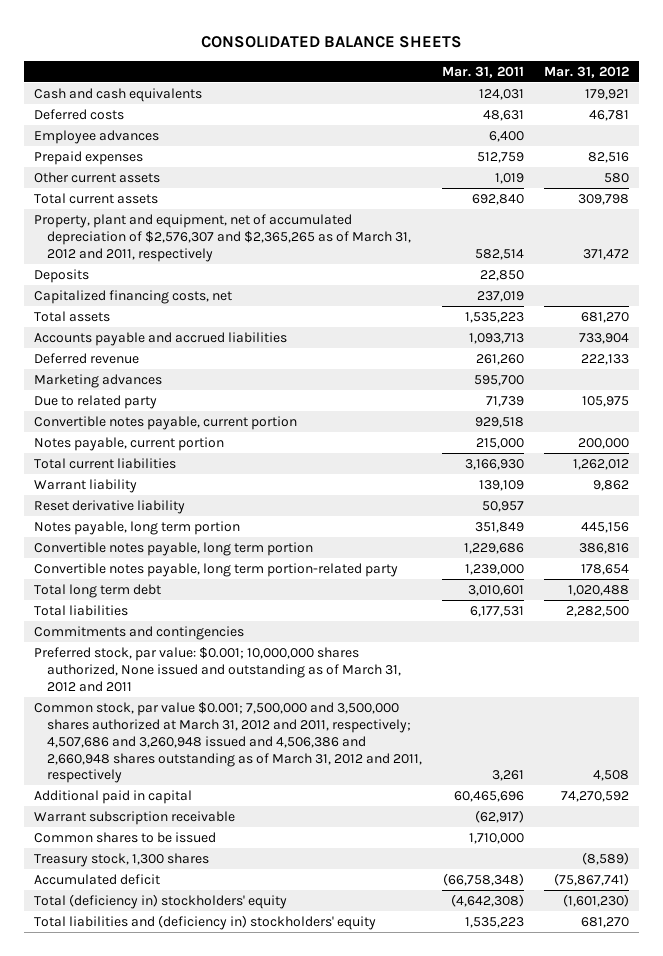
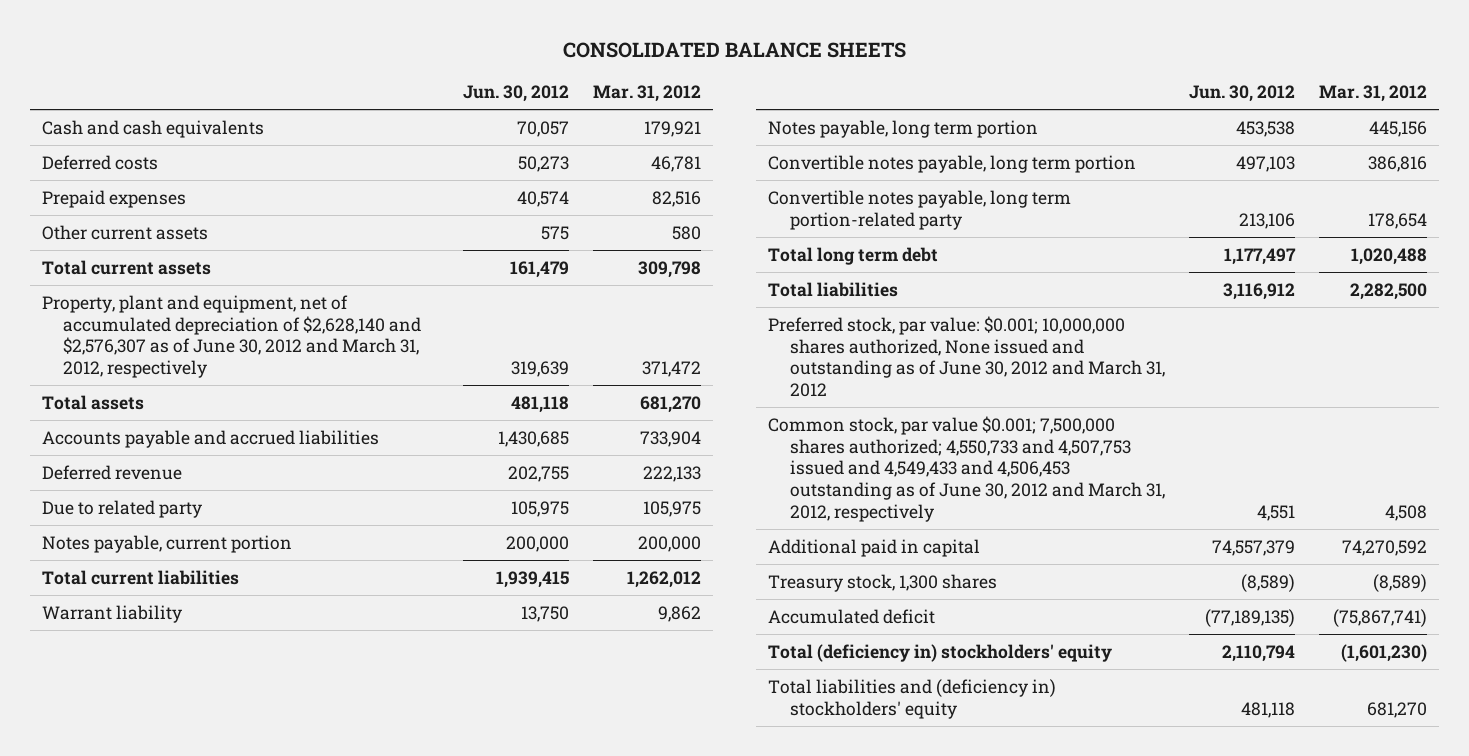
[442,65,525,78] Mar. 31, 2011 -> none
none -> [462,85,569,103] Jun. 30, 2012
[34,130,160,145] Employee advances -> none
[34,269,90,284] Deposits -> none
[34,290,233,305] Capitalized financing costs, net -> none
[34,214,412,262] Property, plant and equipment, net of accumulated depreciation of $2,576,307 and $2,365,265 as of March 31, 2012 and 2011, respectively -> [42,294,422,379] Property, plant and equipment, net of accumulated depreciation of $2,628,140 and $2,576,307 as of June 30, 2012 and March 31, 2012, respectively
[34,374,163,389] Marketing advances -> none
[34,416,298,431] Convertible notes payable, current portion -> none
[34,500,186,515] Reset derivative liability -> none
[34,626,245,641] Commitments and contingencies -> none
[34,647,402,692] Preferred stock, par value: $0.001; 10,000,000 shares authorized, None issued and outstanding as of March 31, 2012 and 2011 -> [768,315,1165,398] Preferred stock, par value: $0.001; 10,000,000 shares authorized, None issued and outstanding as of June 30, 2012 and March 31, 2012
[34,702,423,784] Common stock, par value $0.001; 7,500,000 and 3,500,000 shares authorized at March 31, 2012 and 2011, respectively; 4,507,686 and 3,260,948 issued and 4,506,386 and 2,660,948 shares outstanding as of March 31, 2012 and 2011, respectively -> [768,415,1165,522] Common stock, par value $0.001; 7,500,000 shares authorized; 4,550,733 and 4,507,753 issued and 4,549,433 and 4,506,453 outstanding as of June 30, 2012 and March 31, 2012, respectively
[34,811,236,826] Warrant subscription receivable -> none
[34,832,217,844] Common shares to be issued -> none

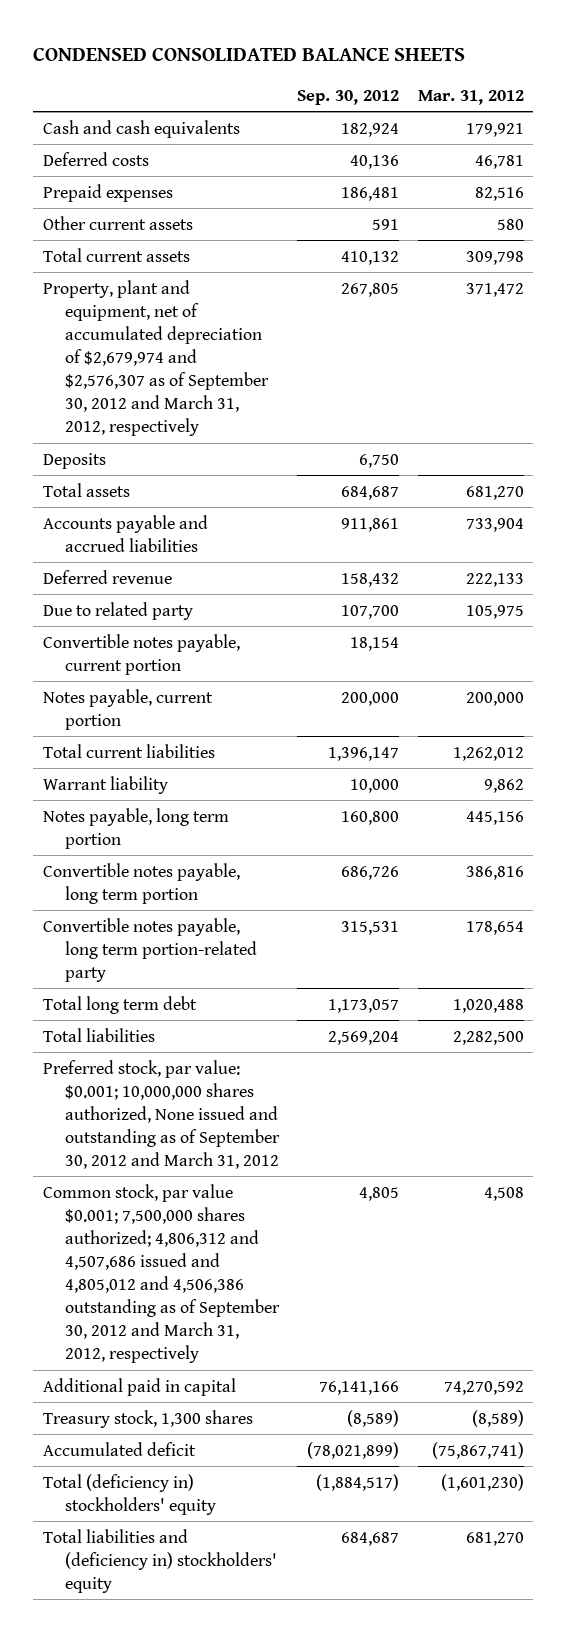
[562,42,906,59] CONSOLIDATED BALANCE SHEETS -> [33,48,466,62] CONDENSED CONSOLIDATED BALANCE SHEETS
[462,85,569,103] Jun. 30, 2012 -> none
none -> [297,89,400,105] Sep. 30, 2012
[42,294,422,379] Property, plant and equipment, net of accumulated depreciation of $2,628,140 and $2,576,307 as of June 30, 2012 and March 31, 2012, respectively -> [42,279,269,437] Property, plant and equipment, net of accumulated depreciation of $2,679,974 and $2,576,307 as of September 30, 2012 and March 31, 2012, respectively
none -> [42,452,106,469] Deposits
none -> [42,633,240,675] Convertible notes payable, current portion
[768,315,1165,398] Preferred stock, par value: $0.001; 10,000,000 shares authorized, None issued and outstanding as of June 30, 2012 and March 31, 2012 -> [42,1059,280,1170] Preferred stock, par value: $0.001; 10,000,000 shares authorized, None issued and outstanding as of September 30, 2012 and March 31, 2012
[768,415,1165,522] Common stock, par value $0.001; 7,500,000 shares authorized; 4,550,733 and 4,507,753 issued and 4,549,433 and 4,506,453 outstanding as of June 30, 2012 and March 31, 2012, respectively -> [42,1183,280,1364] Common stock, par value $0.001; 7,500,000 shares authorized; 4,806,312 and 4,507,686 issued and 4,805,012 and 4,506,386 outstanding as of September 30, 2012 and March 31, 2012, respectively

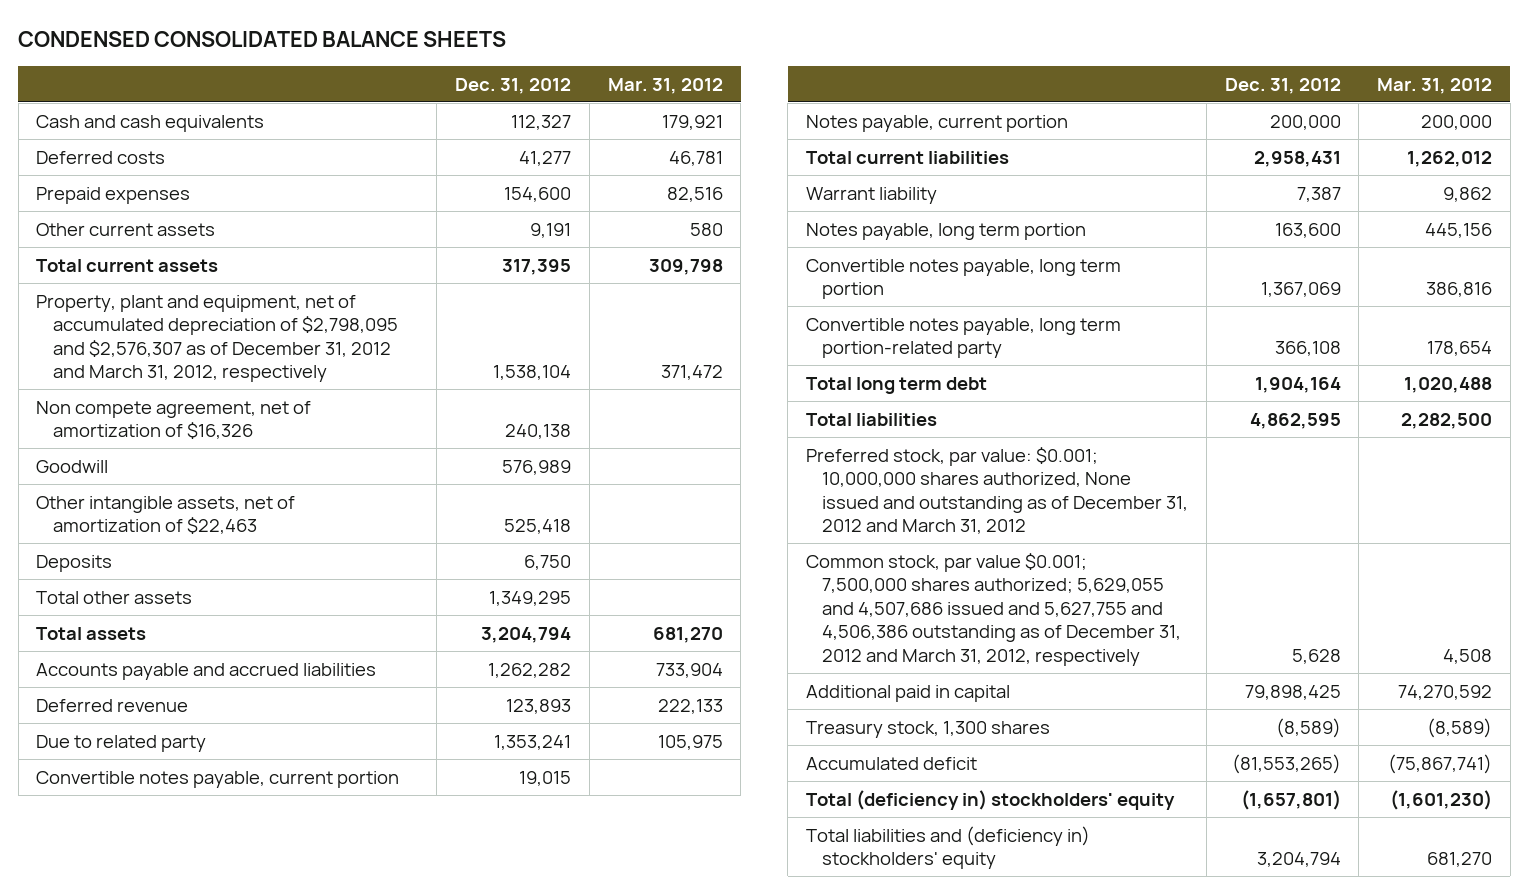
[297,89,400,105] Sep. 30, 2012 -> none
none -> [455,77,572,94] Dec. 31, 2012
[42,279,269,437] Property, plant and equipment, net of accumulated depreciation of $2,679,974 and $2,576,307 as of September 30, 2012 and March 31, 2012, respectively -> [36,294,398,383] Property, plant and equipment, net of accumulated depreciation of $2,798,095 and $2,576,307 as of December 31, 2012 and March 31, 2012, respectively
none -> [36,400,312,440] Non compete agreement, net of amortization of $16,326
none -> [36,459,109,473] Goodwill
none -> [36,495,296,535] Other intangible assets, net of amortization of $22,463
none -> [36,590,193,604] Total other assets
[42,1059,280,1170] Preferred stock, par value: $0.001; 10,000,000 shares authorized, None issued and outstanding as of September 30, 2012 and March 31, 2012 -> [805,446,1189,535] Preferred stock, par value: $0.001; 10,000,000 shares authorized, None issued and outstanding as of December 31, 2012 and March 31, 2012
[42,1183,280,1364] Common stock, par value $0.001; 7,500,000 shares authorized; 4,806,312 and 4,507,686 issued and 4,805,012 and 4,506,386 outstanding as of September 30, 2012 and March 31, 2012, respectively -> [805,552,1182,666] Common stock, par value $0.001; 7,500,000 shares authorized; 5,629,055 and 4,507,686 issued and 5,627,755 and 4,506,386 outstanding as of December 31, 2012 and March 31, 2012, respectively

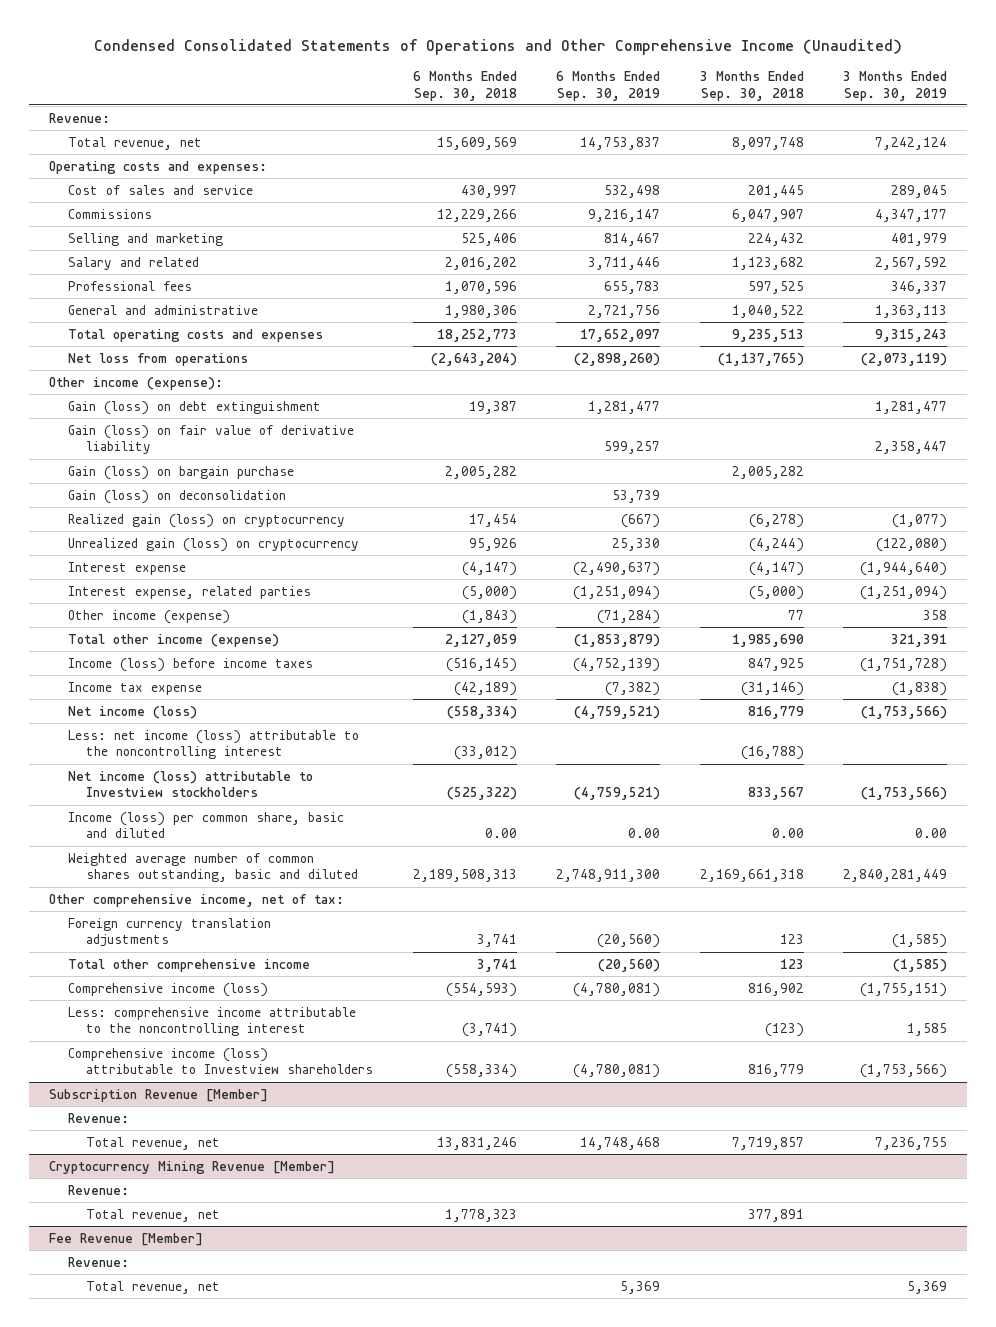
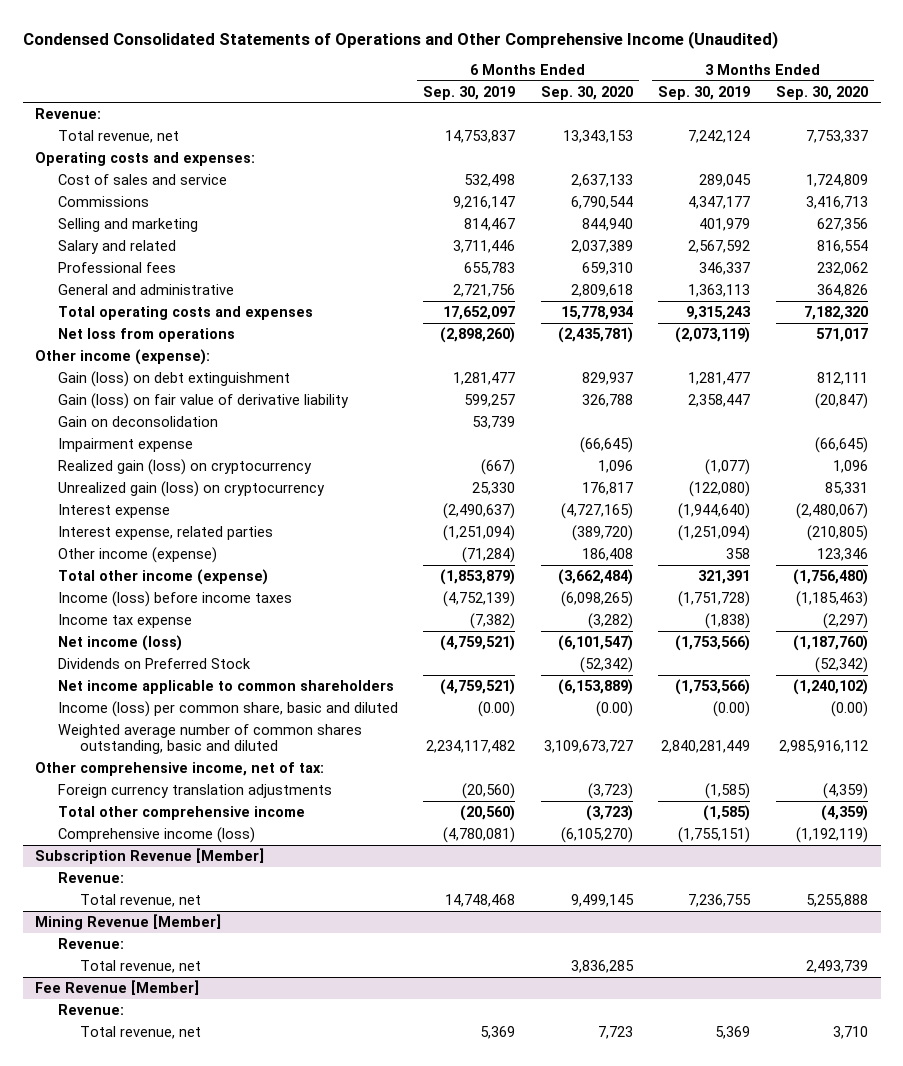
[412,71,517,101] 6 Months Ended Sep. 30, 2018 -> none
[699,71,804,101] 3 Months Ended Sep. 30, 2018 -> none
none -> [540,85,633,100] Sep. 30, 2020
none -> [775,85,868,100] Sep. 30, 2020
[67,465,294,480] Gain (loss) on bargain purchase -> none
[67,489,286,504] Gain (loss) on deconsolidation -> [57,415,218,427] Gain on deconsolidation
none -> [57,437,193,452] Impairment expense
[67,729,359,760] Less: net income (loss) attributable to the noncontrolling interest -> none
none -> [57,657,251,669] Dividends on Preferred Stock
[67,770,313,798] Net income (loss) attributable to Investview stockholders -> [57,679,394,694] Net income applicable to common shareholders
[628,828,661,839] 0.00 -> [478,700,516,717] (0.00)
[915,828,948,839] 0.00 -> [713,700,751,717] (0.00)
[556,869,661,883] 2,748,911,300 -> [426,740,516,754] 2,234,117,482
[67,1006,356,1037] Less: comprehensive income attributable to the noncontrolling interest -> none
[67,1047,374,1075] Comprehensive income (loss) attributable to Investview shareholders -> none
[49,1160,336,1174] Cryptocurrency Mining Revenue [Member] -> [35,913,222,930] Mining Revenue [Member]

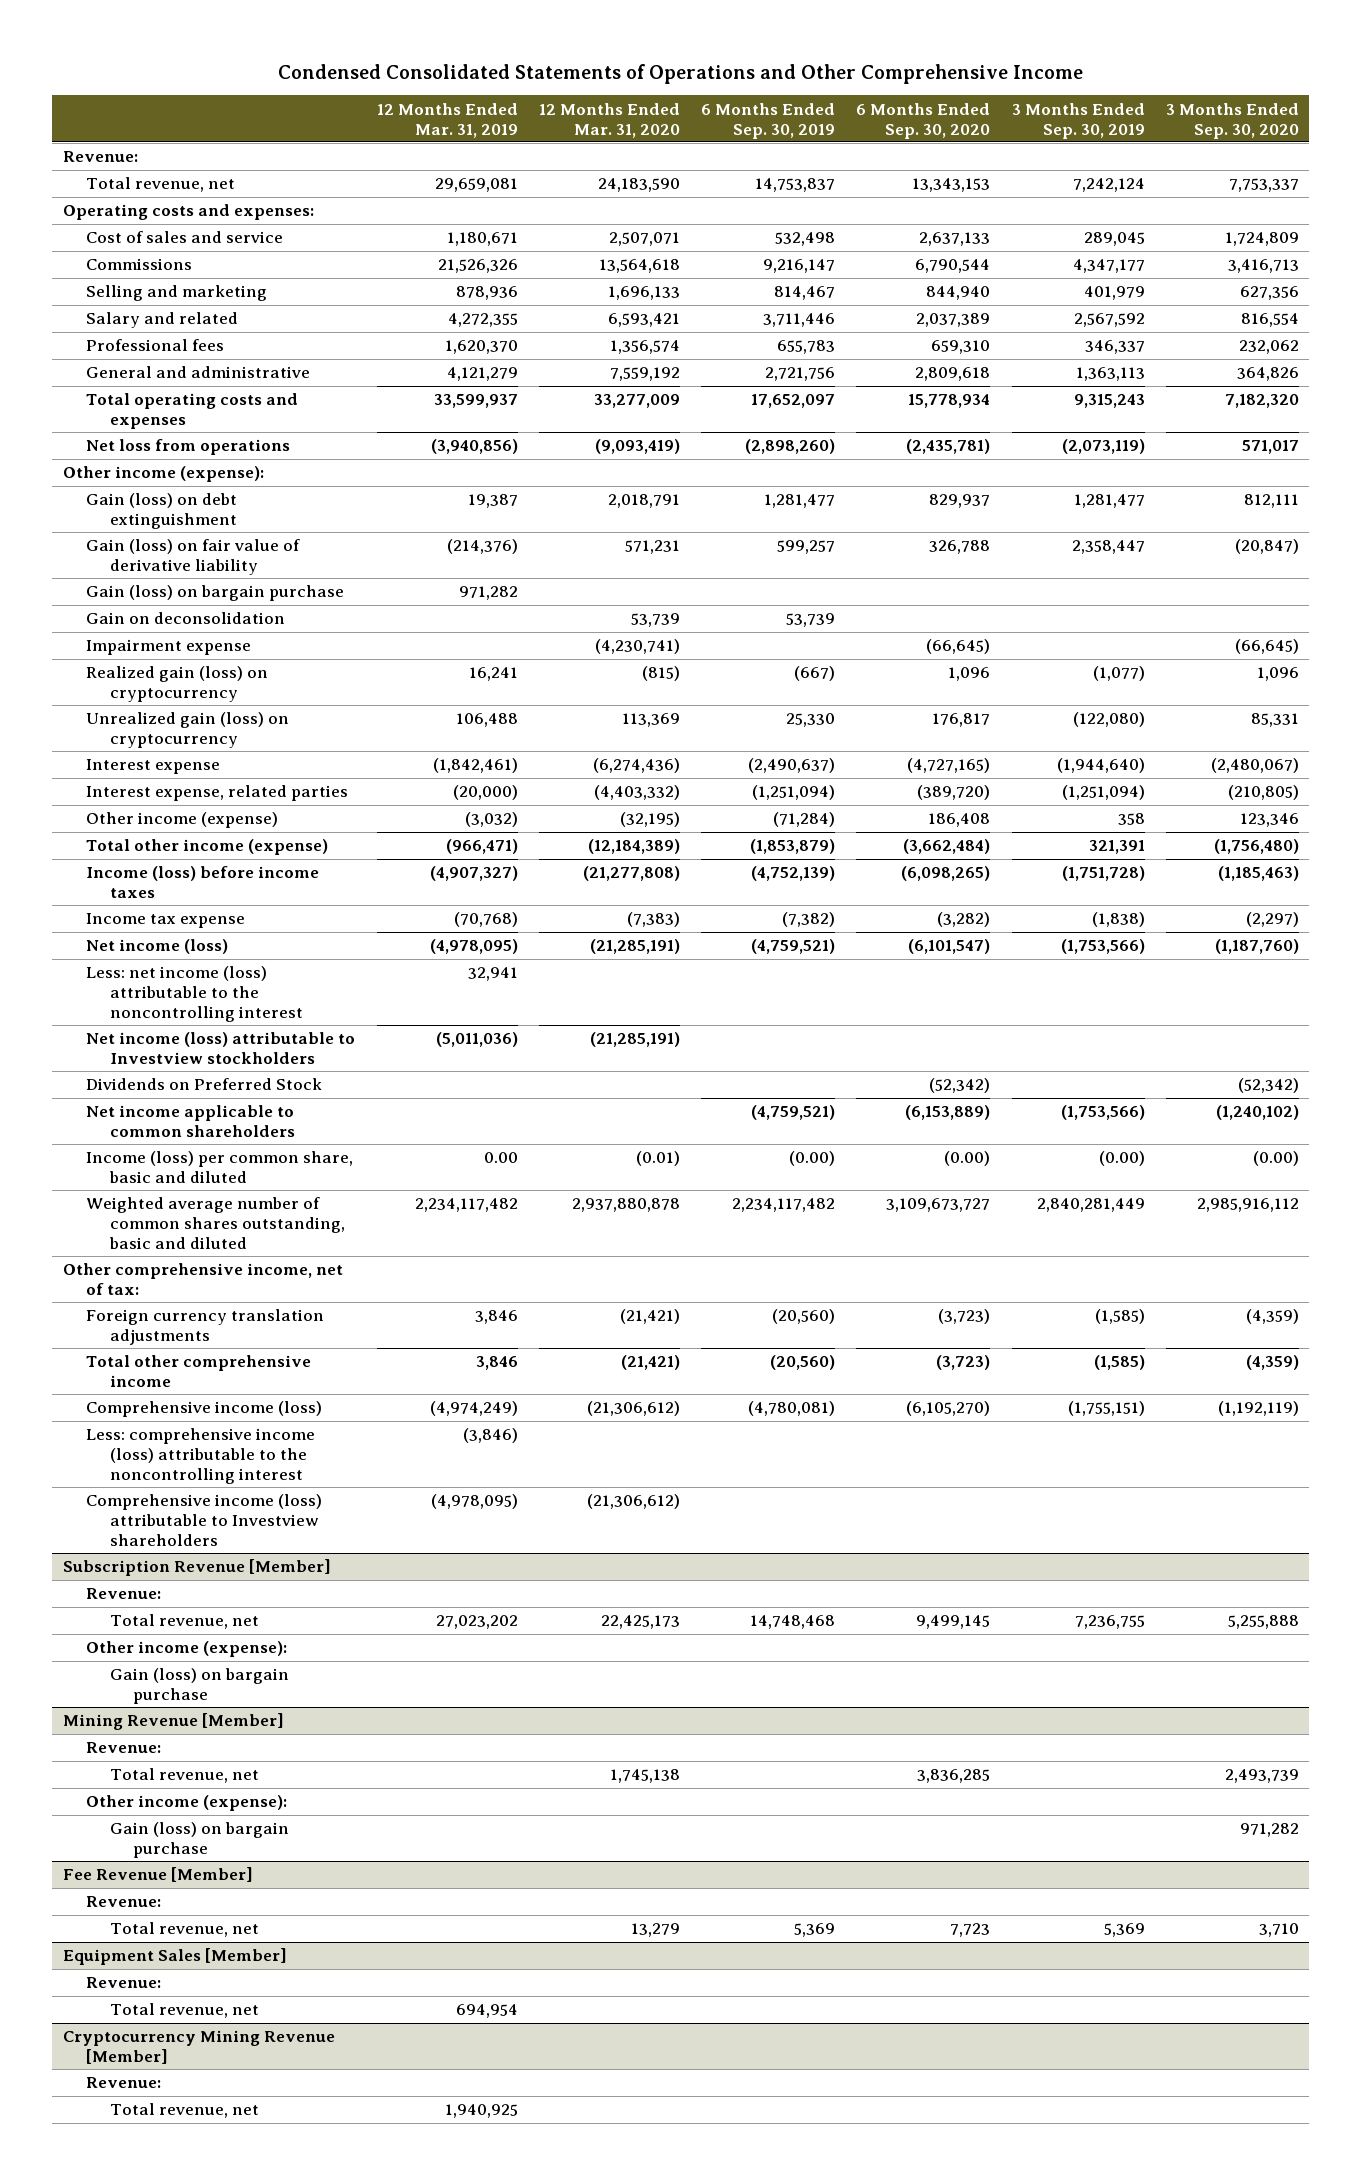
[22,30,778,49] Condensed Consolidated Statements of Operations and Other Comprehensive Income (Unaudited) -> [277,63,1083,84] Condensed Consolidated Statements of Operations and Other Comprehensive Income
none -> [376,102,518,138] 12 Months Ended Mar. 31, 2019
none -> [538,102,680,138] 12 Months Ended Mar. 31, 2020
none -> [86,585,345,602] Gain (loss) on bargain purchase
none -> [86,966,303,1022] Less: net income (loss) attributable to the noncontrolling interest
none -> [86,1032,356,1065] Net income (loss) attributable to Investview stockholders
none -> [86,1428,316,1484] Less: comprehensive income (loss) attributable to the noncontrolling interest
none -> [86,1494,323,1546] Comprehensive income (loss) attributable to Investview shareholders
none -> [86,1641,288,1658] Other income (expense):
none -> [109,1668,289,1705] Gain (loss) on bargain purchase
none -> [86,1795,288,1812] Other income (expense):
none -> [109,1822,289,1859] Gain (loss) on bargain purchase
none -> [62,1948,287,1966] Equipment Sales [Member]
none -> [86,1977,162,1989] Revenue:
none -> [109,2003,259,2019] Total revenue, net
none -> [62,2030,335,2065] Cryptocurrency Mining Revenue [Member]
none -> [86,2077,162,2089] Revenue:
none -> [109,2103,259,2119] Total revenue, net

